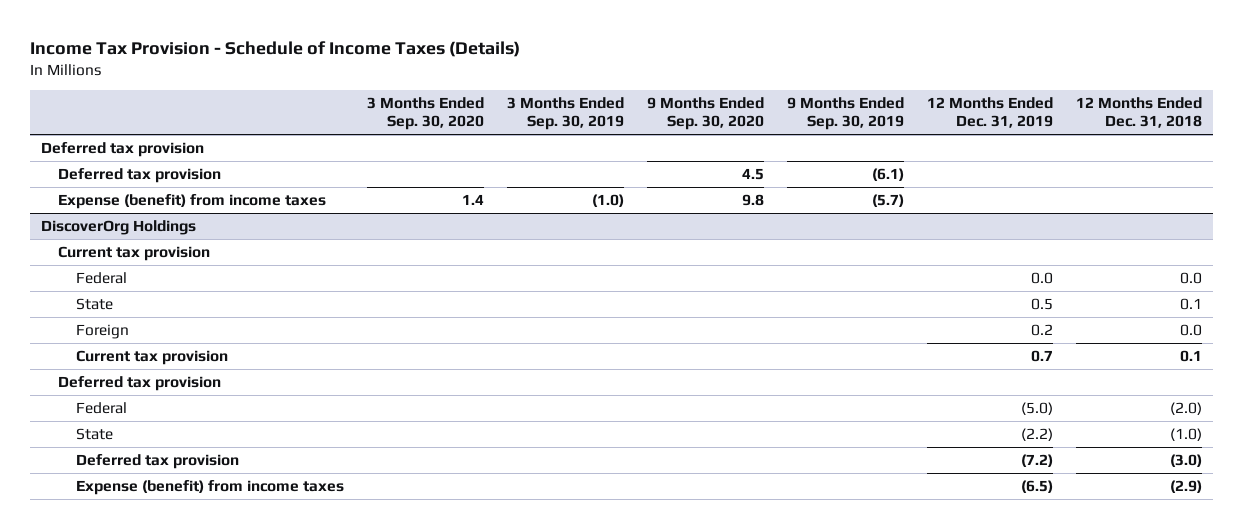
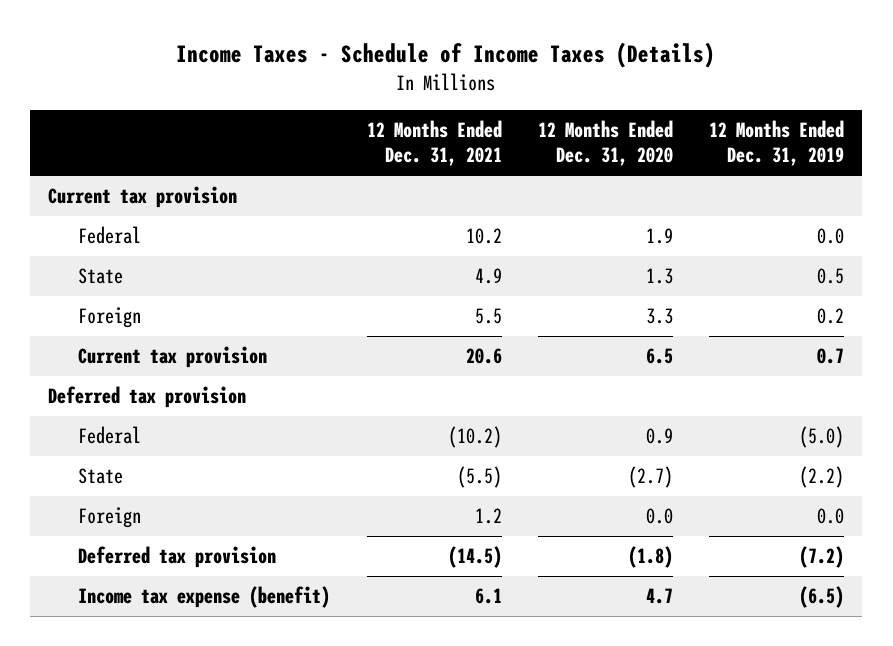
[29,40,520,57] Income Tax Provision - Schedule of Income Taxes (Details) -> [176,42,716,69] Income Taxes - Schedule of Income Taxes (Details)
[366,96,484,131] 3 Months Ended Sep. 30, 2020 -> none
[506,96,624,131] 3 Months Ended Sep. 30, 2019 -> none
[646,96,764,131] 9 Months Ended Sep. 30, 2020 -> none
[786,96,904,131] 9 Months Ended Sep. 30, 2019 -> none
[1075,96,1202,129] 12 Months Ended Dec. 31, 2018 -> none
none -> [366,120,502,167] 12 Months Ended Dec. 31, 2021
none -> [537,120,673,167] 12 Months Ended Dec. 31, 2020
[41,141,205,157] Deferred tax provision -> none
[58,167,222,183] Deferred tax provision -> none
[58,193,327,209] Expense (benefit) from income taxes -> none
[41,219,197,235] DiscoverOrg Holdings -> none
none -> [78,507,142,529] Foreign
[75,479,344,495] Expense (benefit) from income taxes -> [78,586,331,609] Income tax expense (benefit)

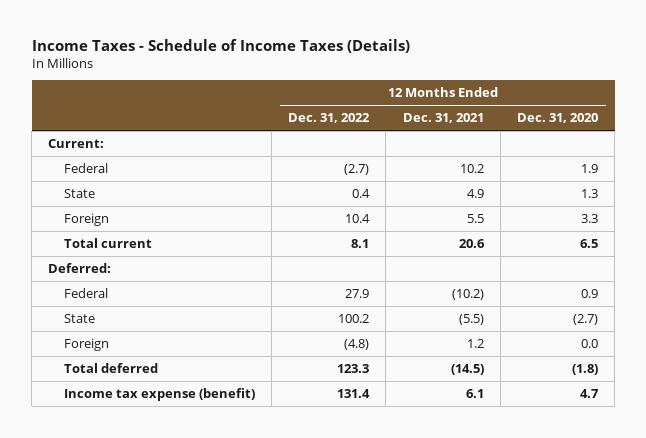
[709,120,845,167] 12 Months Ended Dec. 31, 2019 -> none
none -> [288,113,371,124] Dec. 31, 2022
[48,186,238,209] Current tax provision -> [48,138,105,148] Current:
[78,346,268,369] Current tax provision -> [63,237,152,248] Total current
[48,386,247,409] Deferred tax provision -> [48,262,112,273] Deferred:
[78,546,277,569] Deferred tax provision -> [63,362,158,373] Total deferred

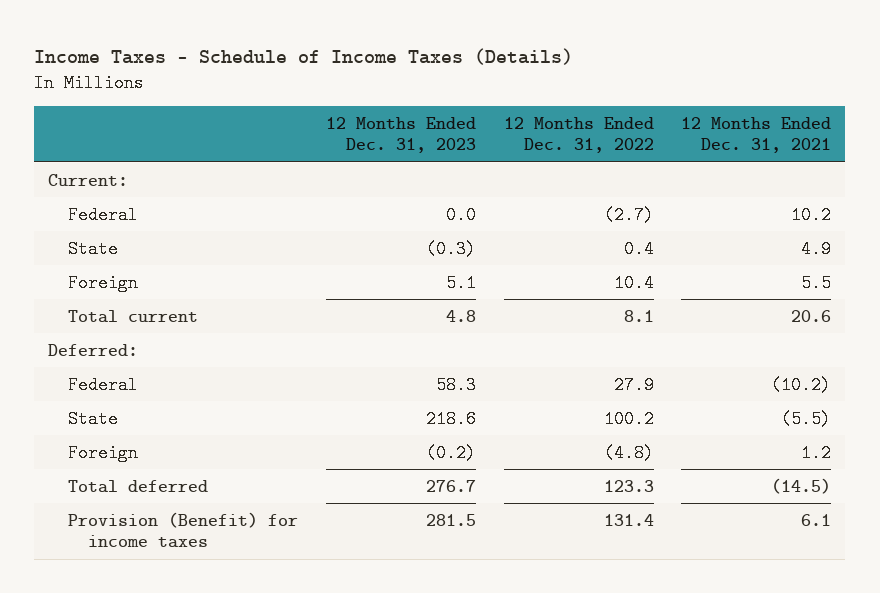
[516,113,598,124] Dec. 31, 2020 -> none
none -> [325,116,476,154] 12 Months Ended Dec. 31, 2023
[63,387,255,401] Income tax expense (benefit) -> [67,511,298,549] Provision (Benefit) for income taxes

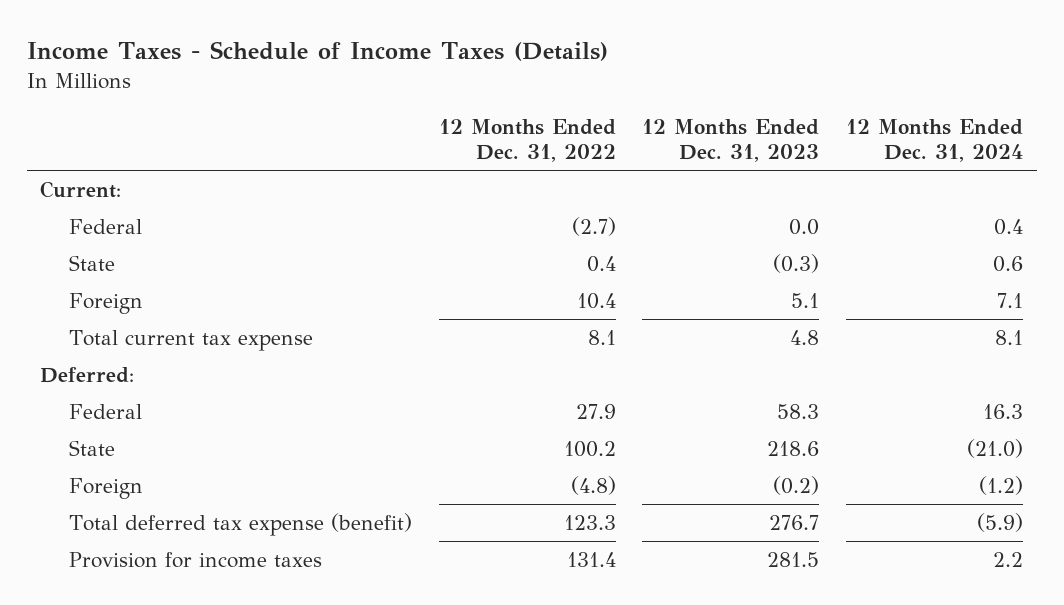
[681,116,832,154] 12 Months Ended Dec. 31, 2021 -> none
none -> [846,118,1024,163] 12 Months Ended Dec. 31, 2024
[67,309,198,323] Total current -> [68,329,313,351] Total current tax expense
[67,479,208,493] Total deferred -> [68,512,412,536] Total deferred tax expense (benefit)
[67,511,298,549] Provision (Benefit) for income taxes -> [68,551,322,568] Provision for income taxes

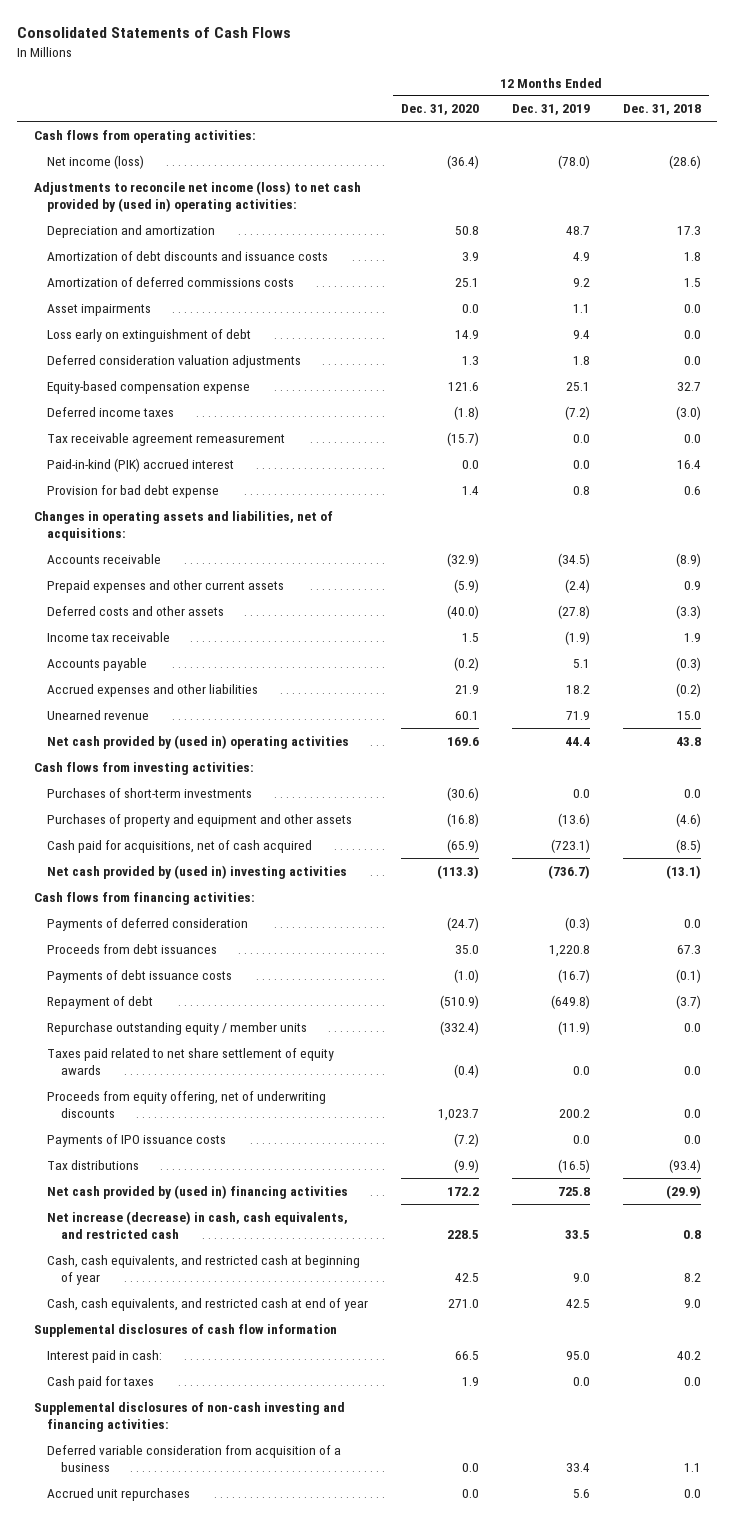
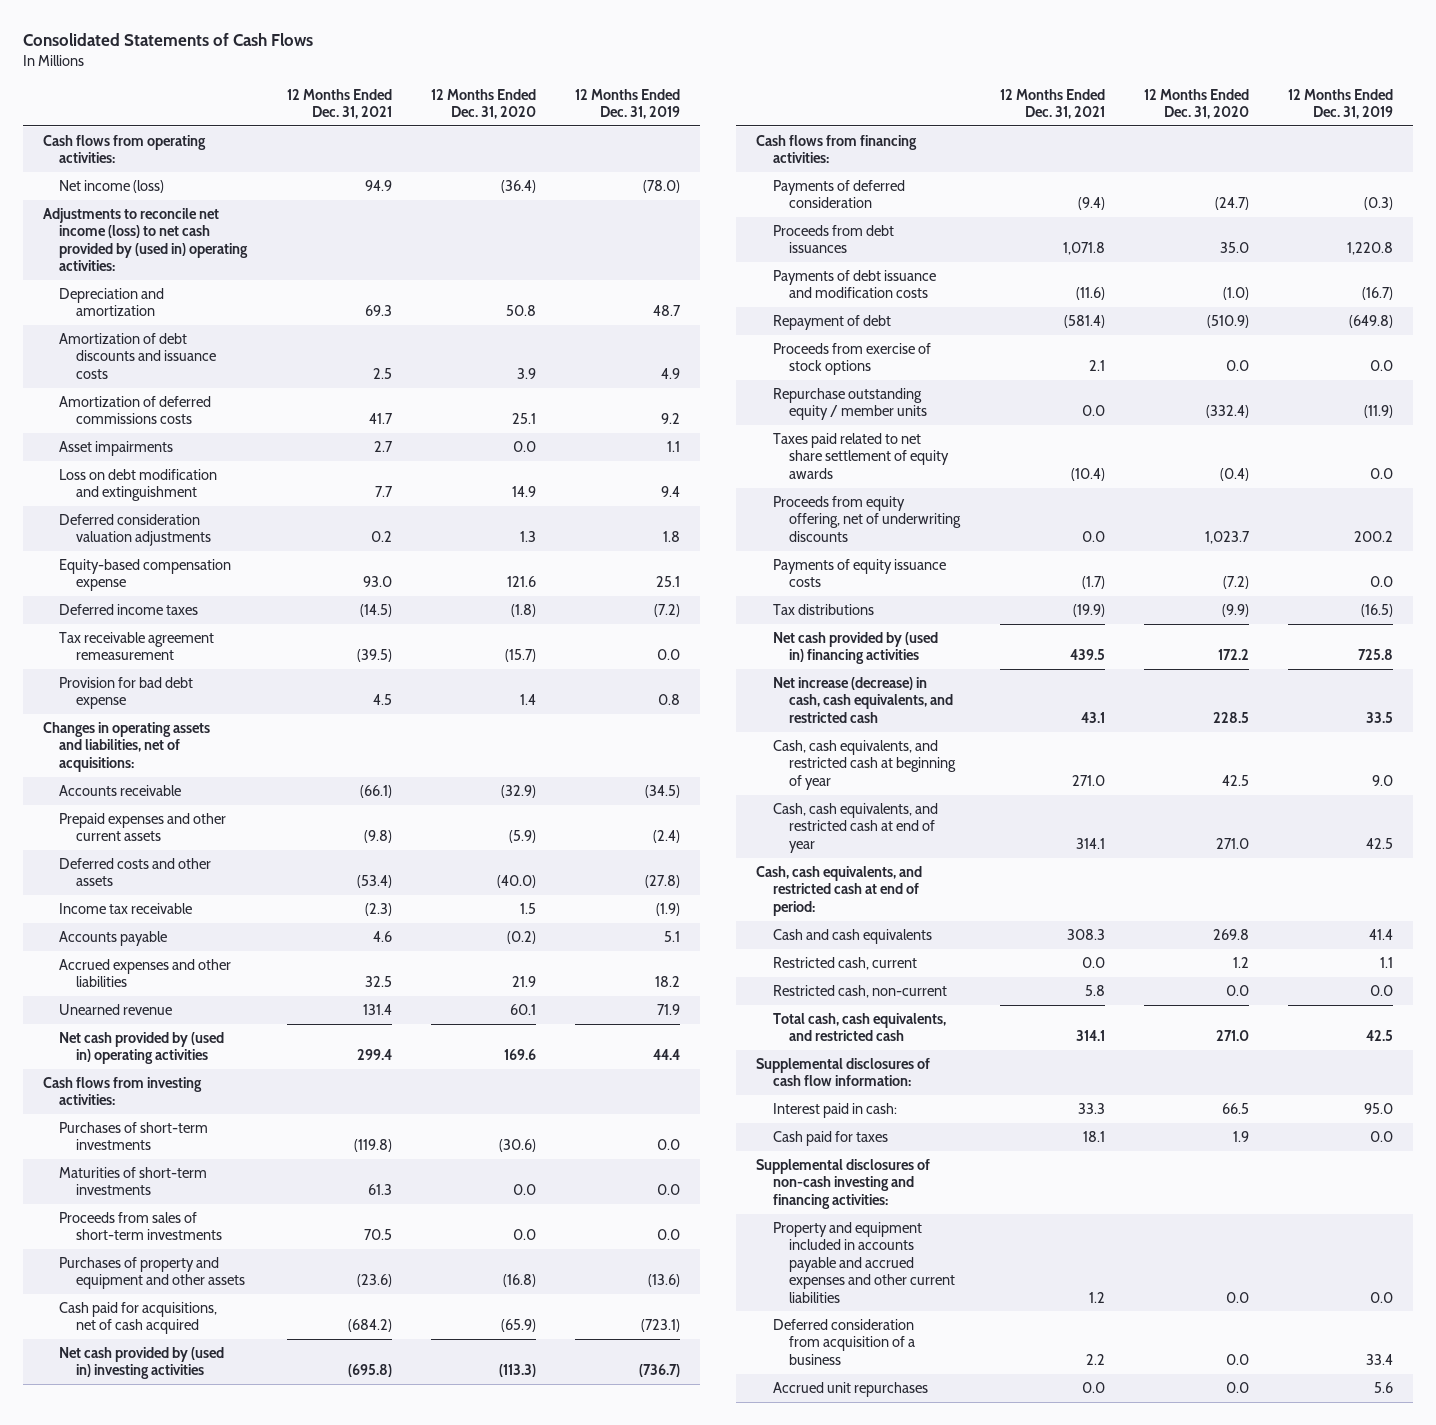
[622,104,701,116] Dec. 31, 2018 -> none
none -> [286,88,392,120] 12 Months Ended Dec. 31, 2021
[47,328,252,342] Loss early on extinguishment of debt -> [59,469,218,502] Loss on debt modification and extinguishment
[47,457,235,472] Paid-in-kind (PIK) accrued interest -> none
none -> [59,1167,208,1196] Maturities of short-term investments
none -> [59,1212,223,1241] Proceeds from sales of short-term investments
[47,969,233,983] Payments of debt issuance costs -> [772,270,936,299] Payments of debt issuance and modification costs
none -> [772,343,931,376] Proceeds from exercise of stock options
[47,1133,227,1147] Payments of IPO issuance costs -> [772,559,946,588] Payments of equity issuance costs
none -> [755,866,922,916] Cash, cash equivalents, and restricted cash at end of period:
none -> [772,929,932,945] Cash and cash equivalents
none -> [772,957,917,971] Restricted cash, current
none -> [772,985,947,999] Restricted cash, non-current
none -> [772,1013,946,1042] Total cash, cash equivalents, and restricted cash
[33,1323,337,1337] Supplemental disclosures of cash flow information -> [755,1058,930,1087] Supplemental disclosures of cash flow information:
none -> [772,1222,956,1303] Property and equipment included in accounts payable and accrued expenses and other current liabilities
[47,1444,342,1473] Deferred variable consideration from acquisition of a business -> [772,1319,916,1365] Deferred consideration from acquisition of a business

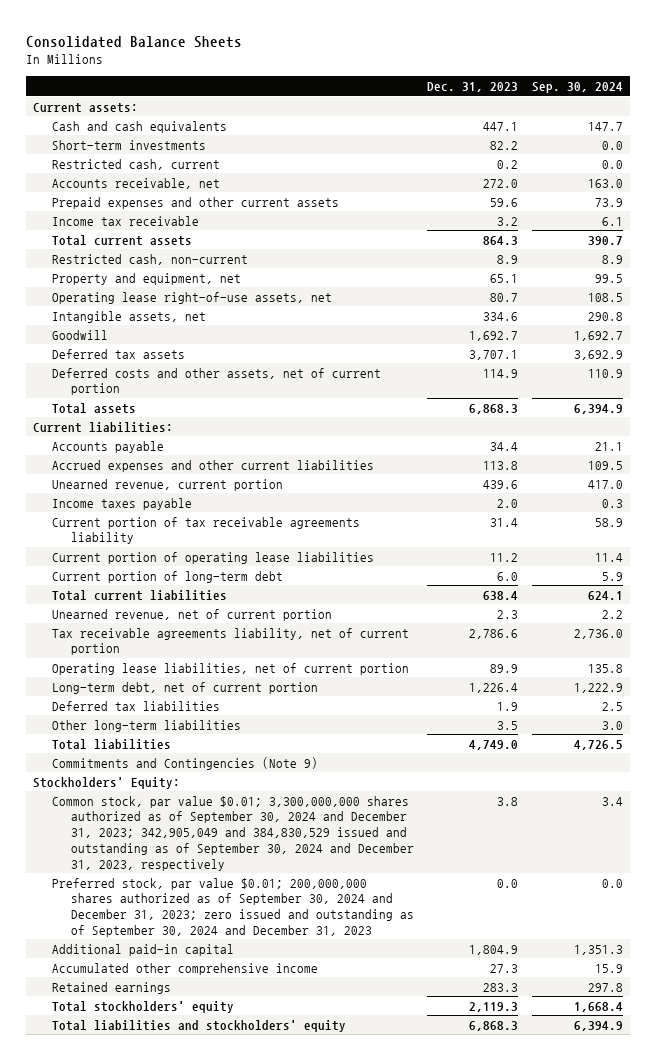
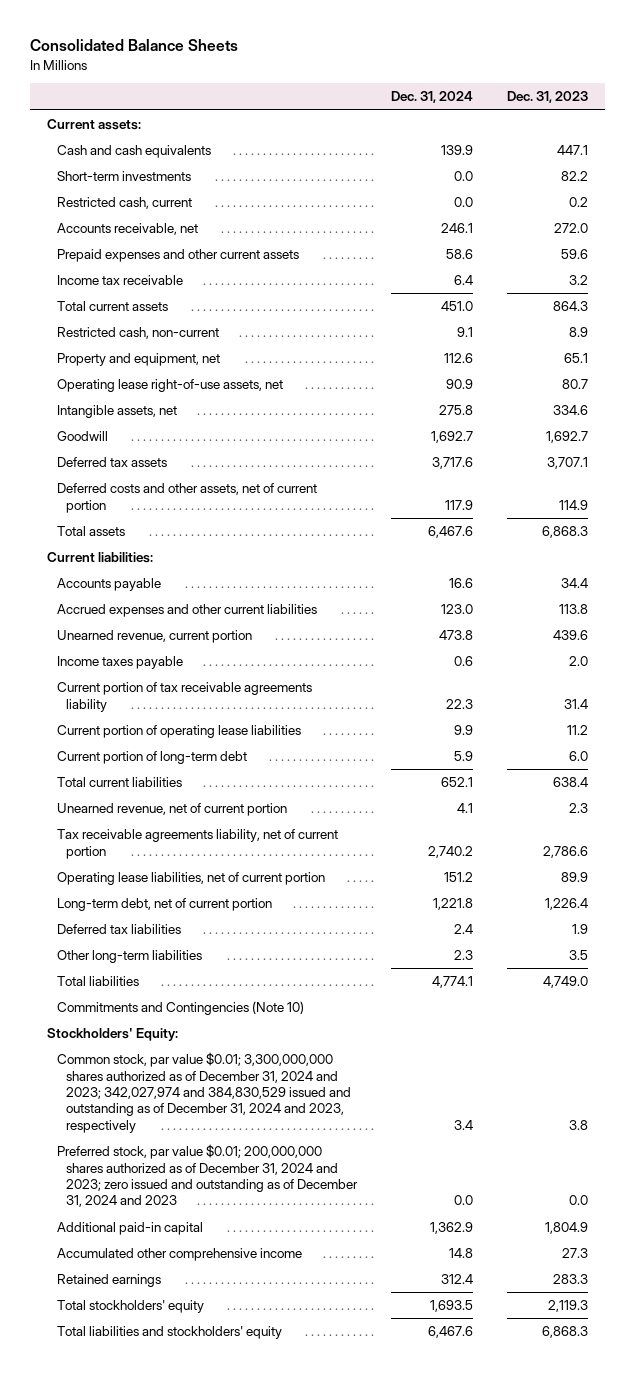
[531,82,623,94] Sep. 30, 2024 -> none
none -> [391,91,474,104] Dec. 31, 2024
[51,756,318,770] Commitments and Contingencies (Note 9) -> [56,1001,304,1016] Commitments and Contingencies (Note 10)
[51,795,414,871] Common stock, par value $0.01; 3,300,000,000 shares authorized as of September 30, 2024 and December 31, 2023; 342,905,049 and 384,830,529 issued and outstanding as of September 30, 2024 and December 31, 2023, respectively -> [56,1052,352,1133] Common stock, par value $0.01; 3,300,000,000 shares authorized as of December 31, 2024 and 2023; 342,027,974 and 384,830,529 issued and outstanding as of December 31, 2024 and 2023, respectively
[51,877,414,937] Preferred stock, par value $0.01; 200,000,000 shares authorized as of September 30, 2024 and December 31, 2023; zero issued and outstanding as of September 30, 2024 and December 31, 2023 -> [56,1144,359,1208] Preferred stock, par value $0.01; 200,000,000 shares authorized as of December 31, 2024 and 2023; zero issued and outstanding as of December 31, 2024 and 2023

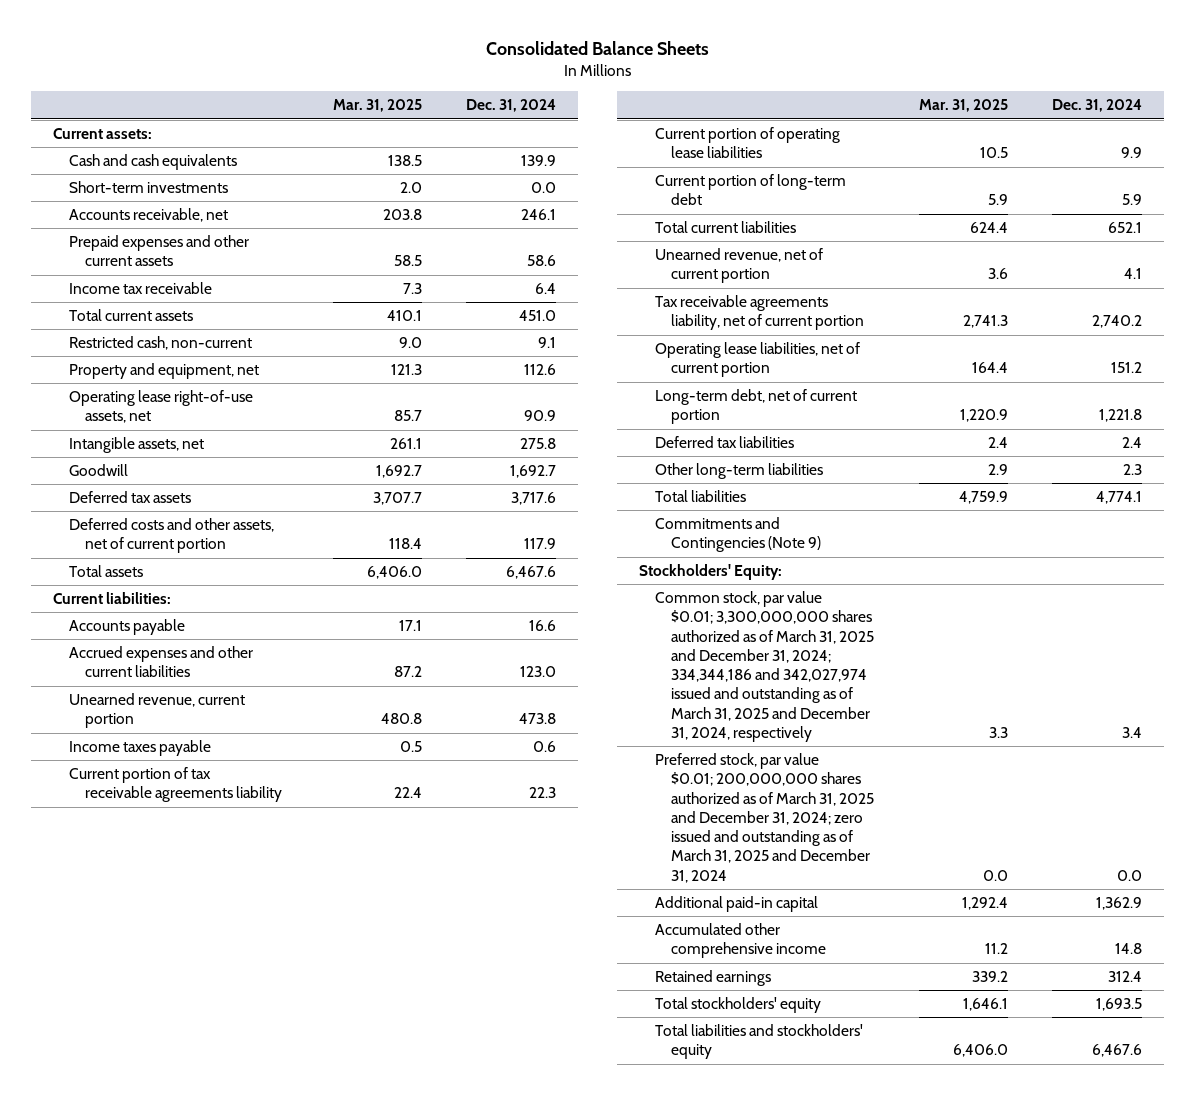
[507,91,589,104] Dec. 31, 2023 -> none
none -> [332,99,422,113] Mar. 31, 2025
[56,197,192,210] Restricted cash, current -> none
[56,1001,304,1016] Commitments and Contingencies (Note 10) -> [655,517,821,553] Commitments and Contingencies (Note 9)
[56,1052,352,1133] Common stock, par value $0.01; 3,300,000,000 shares authorized as of December 31, 2024 and 2023; 342,027,974 and 384,830,529 issued and outstanding as of December 31, 2024 and 2023, respectively -> [655,591,874,742] Common stock, par value $0.01; 3,300,000,000 shares authorized as of March 31, 2025 and December 31, 2024; 334,344,186 and 342,027,974 issued and outstanding as of March 31, 2025 and December 31, 2024, respectively
[56,1144,359,1208] Preferred stock, par value $0.01; 200,000,000 shares authorized as of December 31, 2024 and 2023; zero issued and outstanding as of December 31, 2024 and 2023 -> [655,753,874,883] Preferred stock, par value $0.01; 200,000,000 shares authorized as of March 31, 2025 and December 31, 2024; zero issued and outstanding as of March 31, 2025 and December 31, 2024

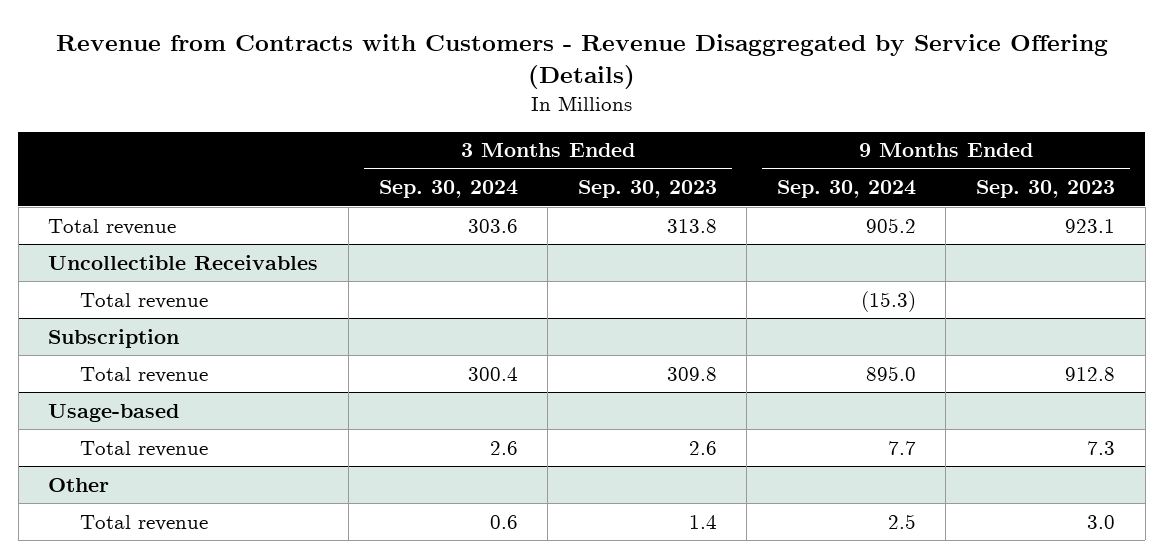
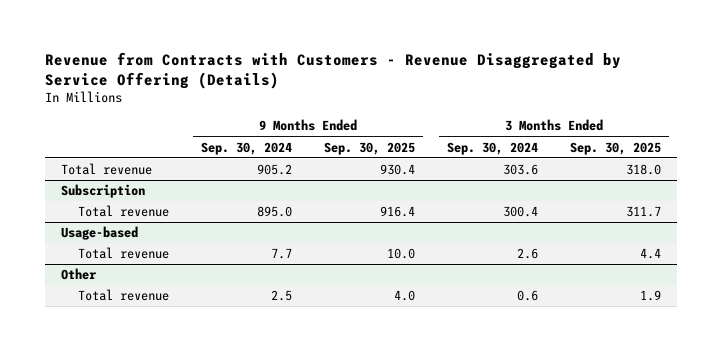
[577,180,717,199] Sep. 30, 2023 -> none
[975,180,1115,199] Sep. 30, 2023 -> none
none -> [324,141,416,155] Sep. 30, 2025
none -> [569,141,661,155] Sep. 30, 2025
[48,254,319,270] Uncollectible Receivables -> none
[79,292,208,309] Total revenue -> none

